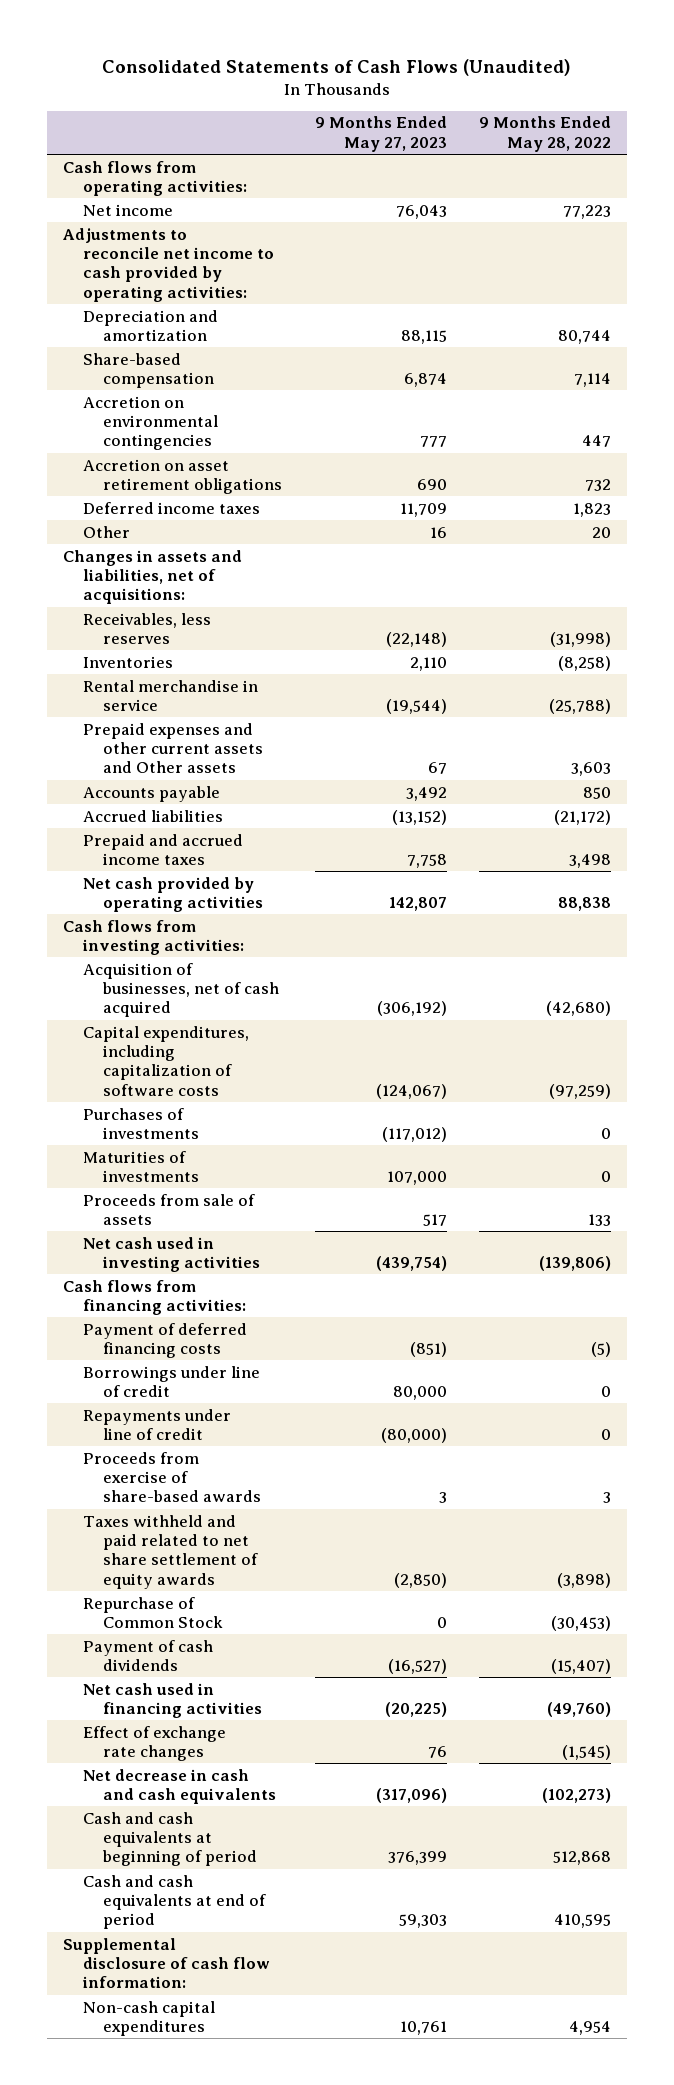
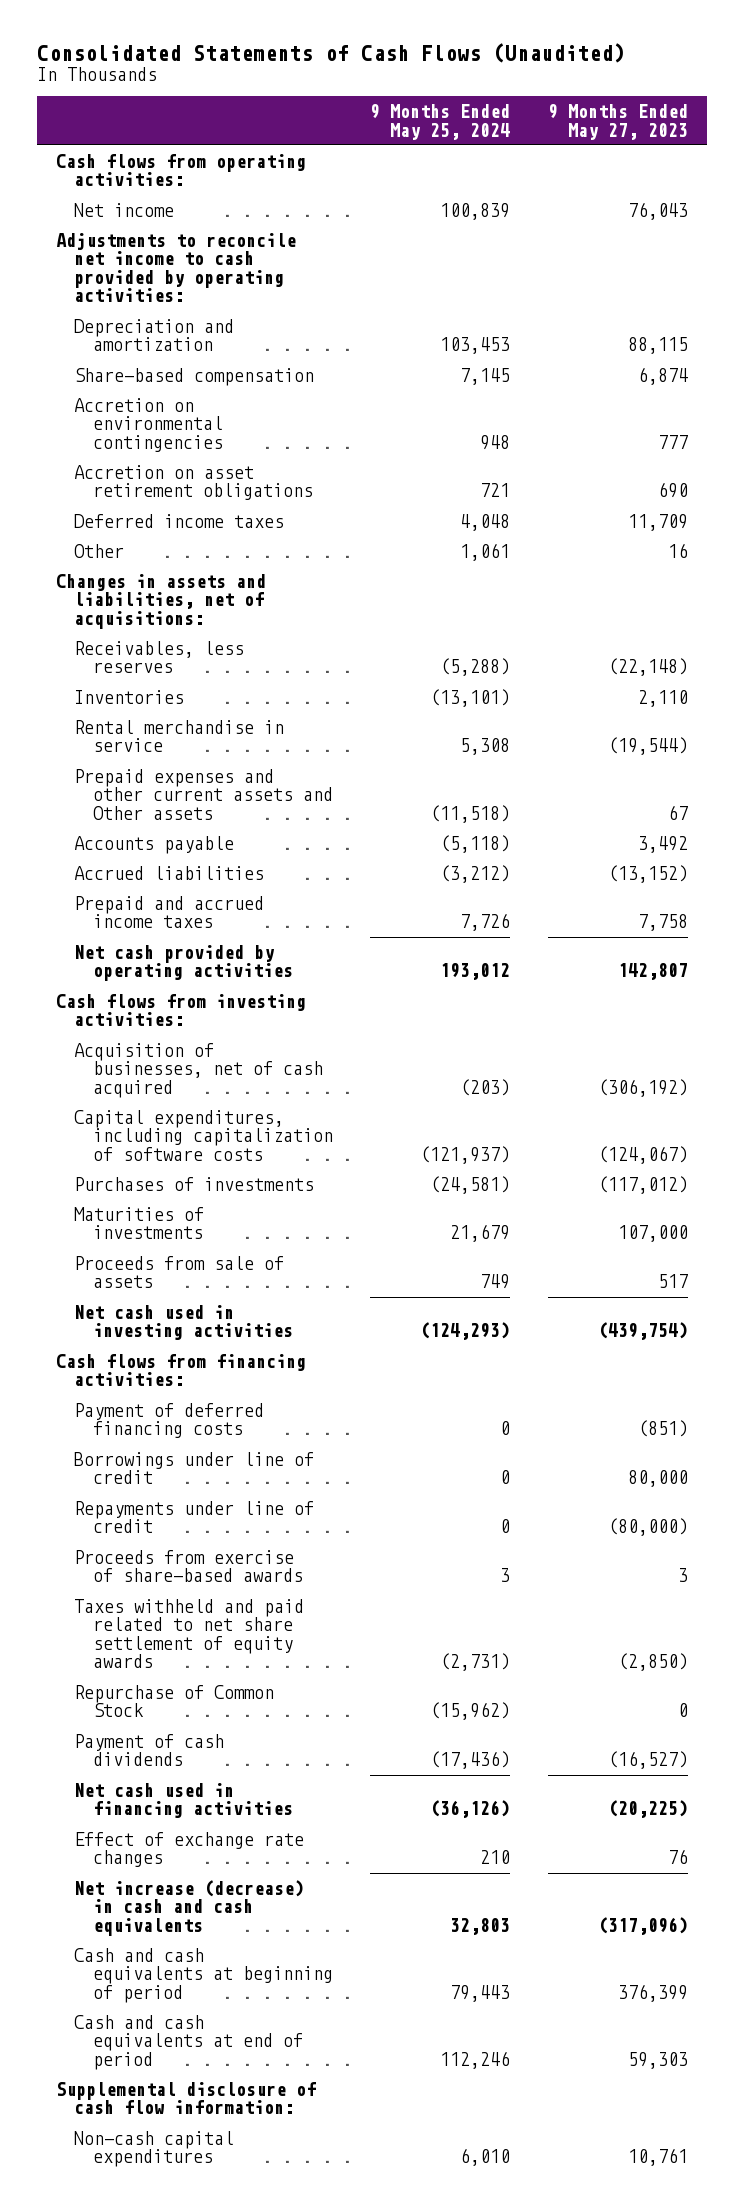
[479,116,612,152] 9 Months Ended May 28, 2022 -> none
none -> [370,104,511,140] 9 Months Ended May 25, 2024
[83,1768,277,1805] Net decrease in cash and cash equivalents -> [74,1880,305,1936] Net increase (decrease) in cash and cash equivalents

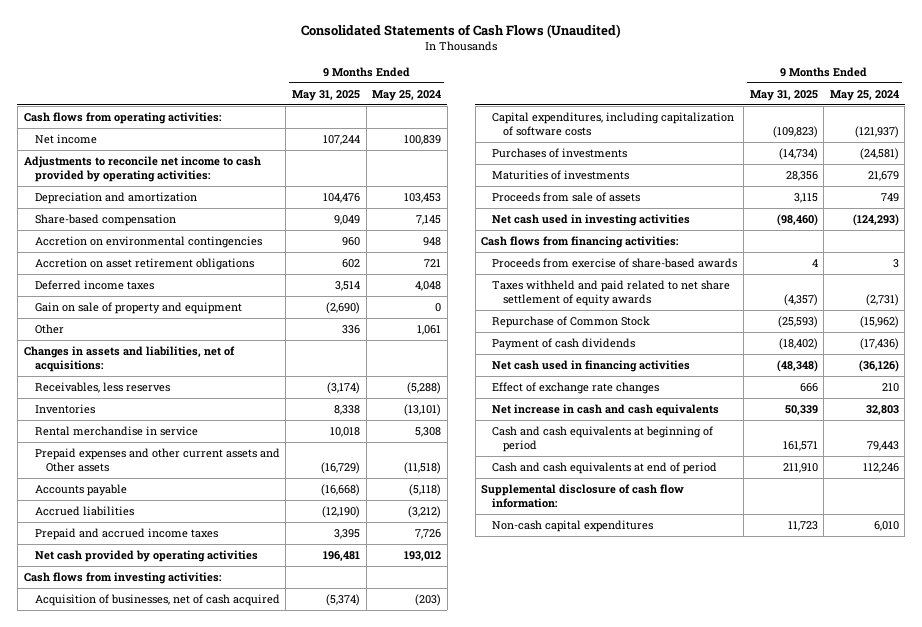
[548,104,689,140] 9 Months Ended May 27, 2023 -> none
none -> [291,89,360,101] May 31, 2025
none -> [34,301,242,314] Gain on sale of property and equipment
[74,1403,265,1439] Payment of deferred financing costs -> none
[74,1452,315,1485] Borrowings under line of credit -> none
[74,1501,315,1534] Repayments under line of credit -> none
[74,1880,305,1936] Net increase (decrease) in cash and cash equivalents -> [492,403,720,416] Net increase in cash and cash equivalents

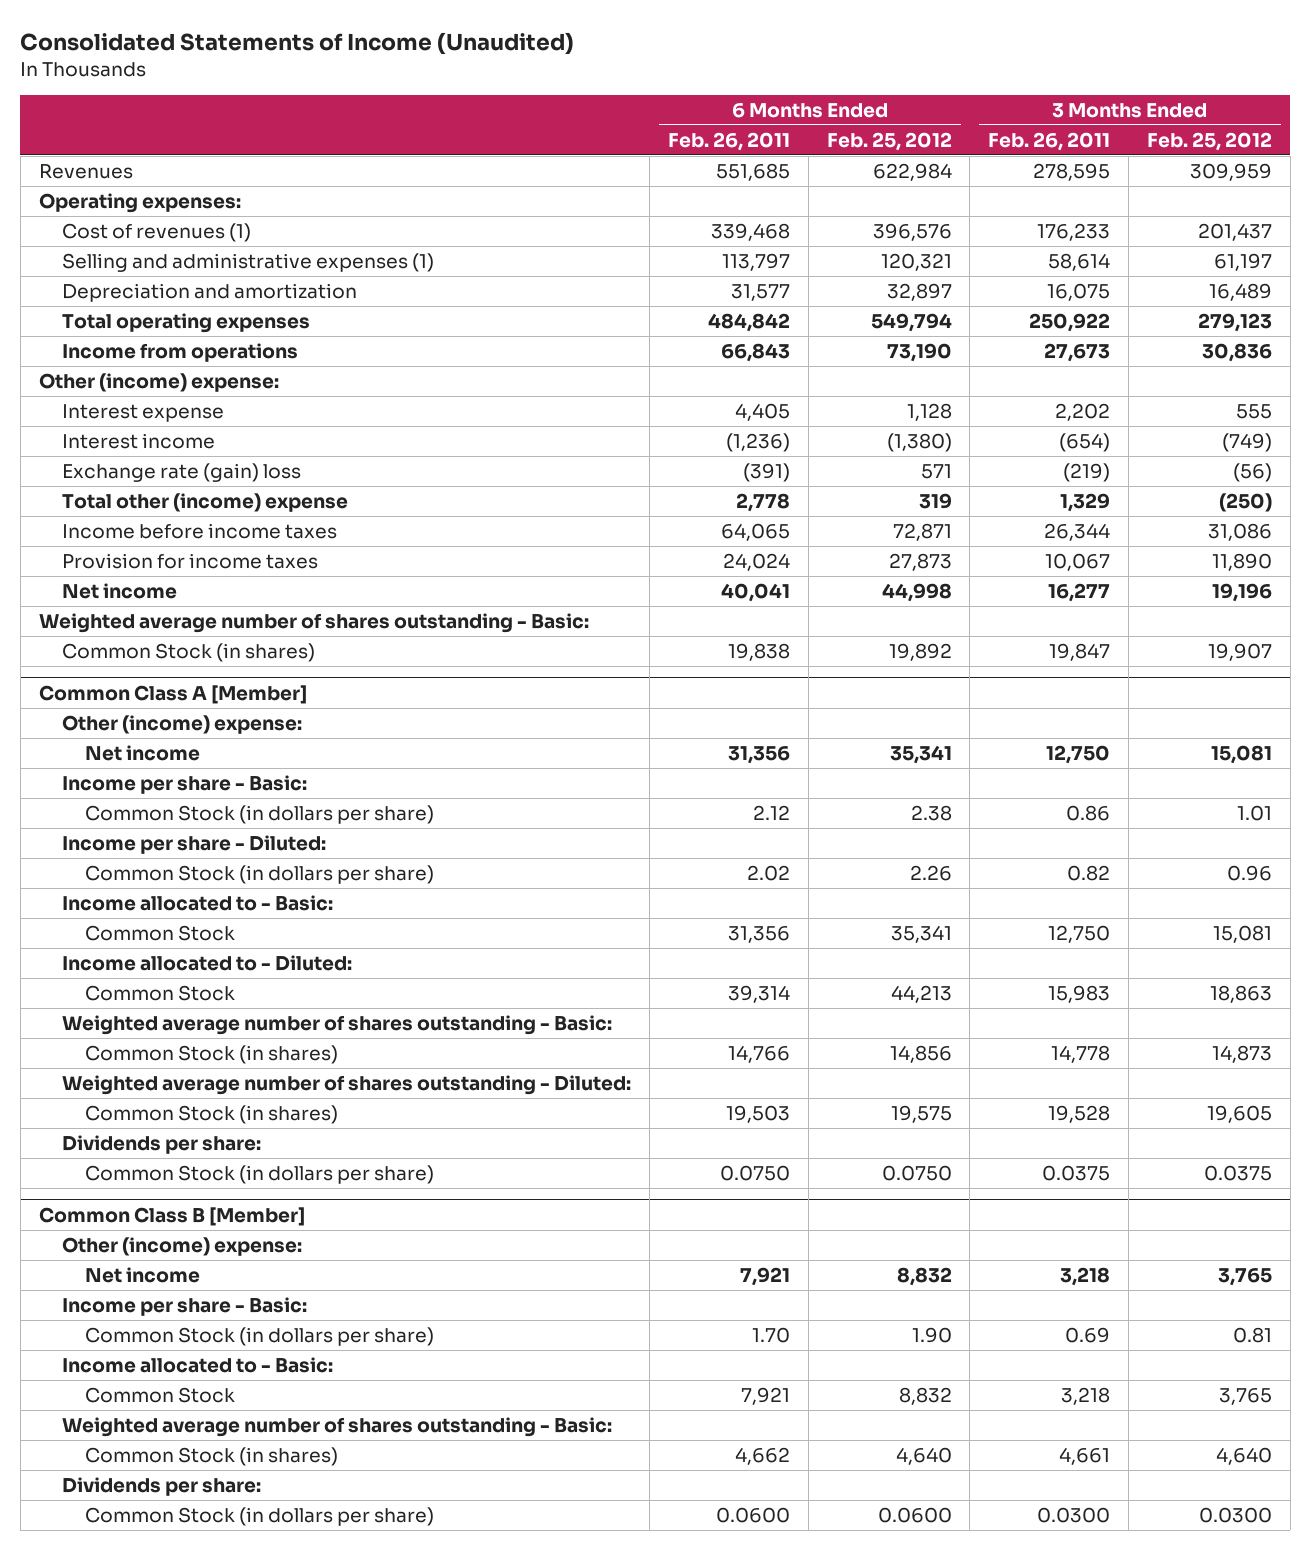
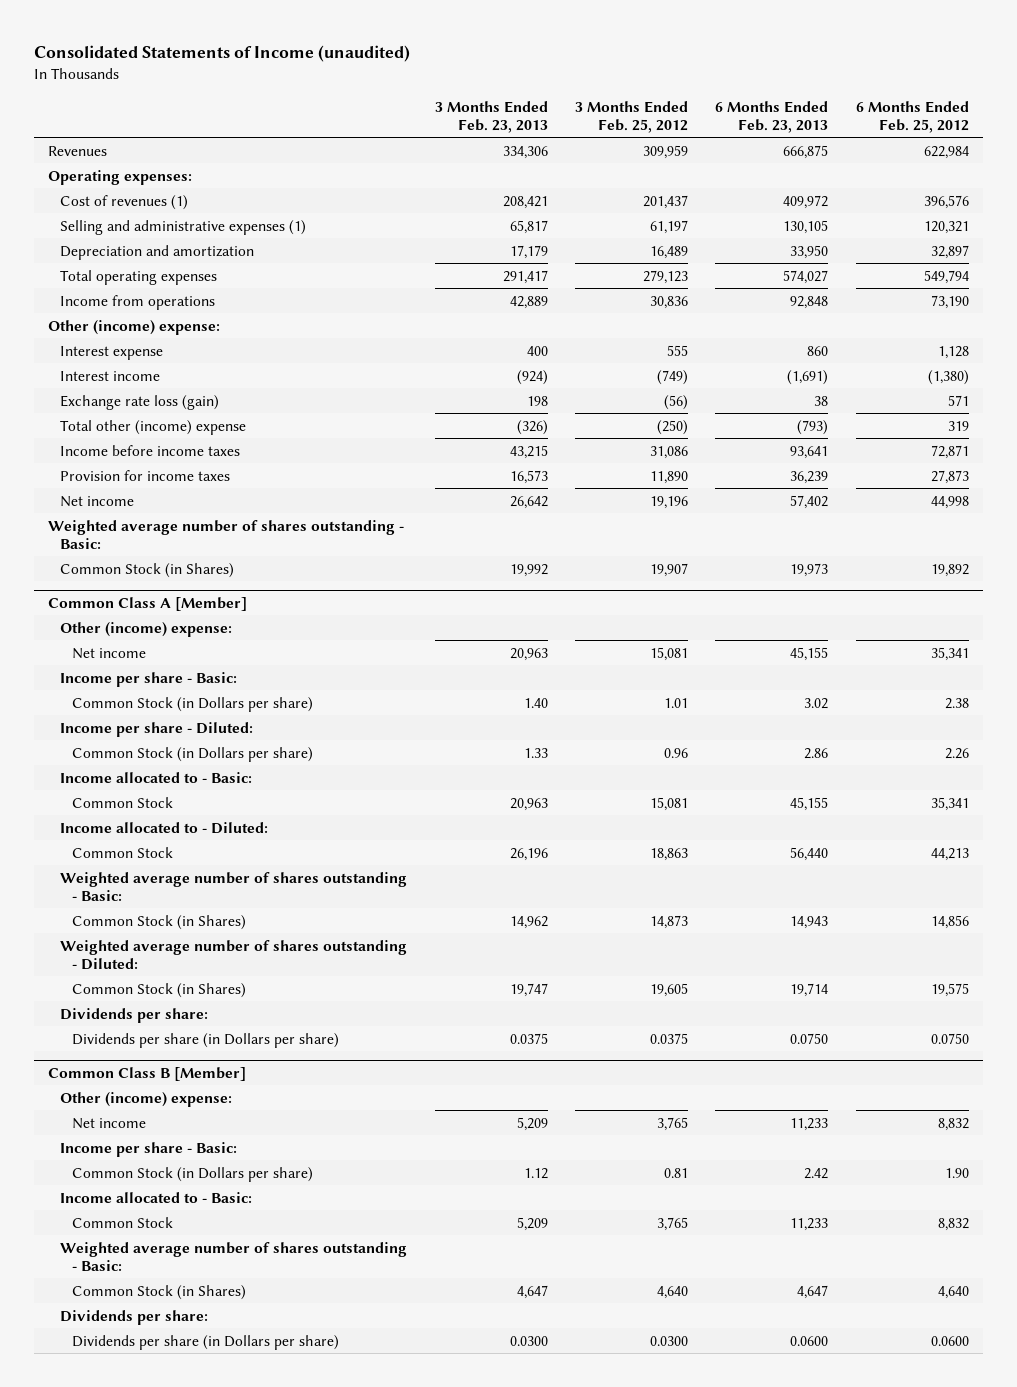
[20,31,575,55] Consolidated Statements of Income (Unaudited) -> [33,44,410,62] Consolidated Statements of Income (unaudited)
[667,131,790,151] Feb. 26, 2011 -> none
[988,131,1111,151] Feb. 26, 2011 -> none
none -> [434,100,548,133] 3 Months Ended Feb. 23, 2013
none -> [715,100,829,133] 6 Months Ended Feb. 23, 2013
[62,462,302,482] Exchange rate (gain) loss -> [60,394,220,410] Exchange rate loss (gain)
[62,642,316,662] Common Stock (in shares) -> [60,562,235,578] Common Stock (in Shares)
[85,804,435,824] Common Stock (in dollars per share) -> [72,696,314,712] Common Stock (in Dollars per share)
[85,864,435,884] Common Stock (in dollars per share) -> [72,746,314,762] Common Stock (in Dollars per share)
[85,1044,339,1064] Common Stock (in shares) -> [72,914,247,930] Common Stock (in Shares)
[85,1104,339,1124] Common Stock (in shares) -> [72,982,247,998] Common Stock (in Shares)
[85,1164,435,1184] Common Stock (in dollars per share) -> [72,1032,340,1048] Dividends per share (in Dollars per share)
[85,1326,435,1346] Common Stock (in dollars per share) -> [72,1166,314,1182] Common Stock (in Dollars per share)
[85,1446,339,1466] Common Stock (in shares) -> [72,1284,247,1300] Common Stock (in Shares)
[85,1506,435,1526] Common Stock (in dollars per share) -> [72,1334,340,1350] Dividends per share (in Dollars per share)

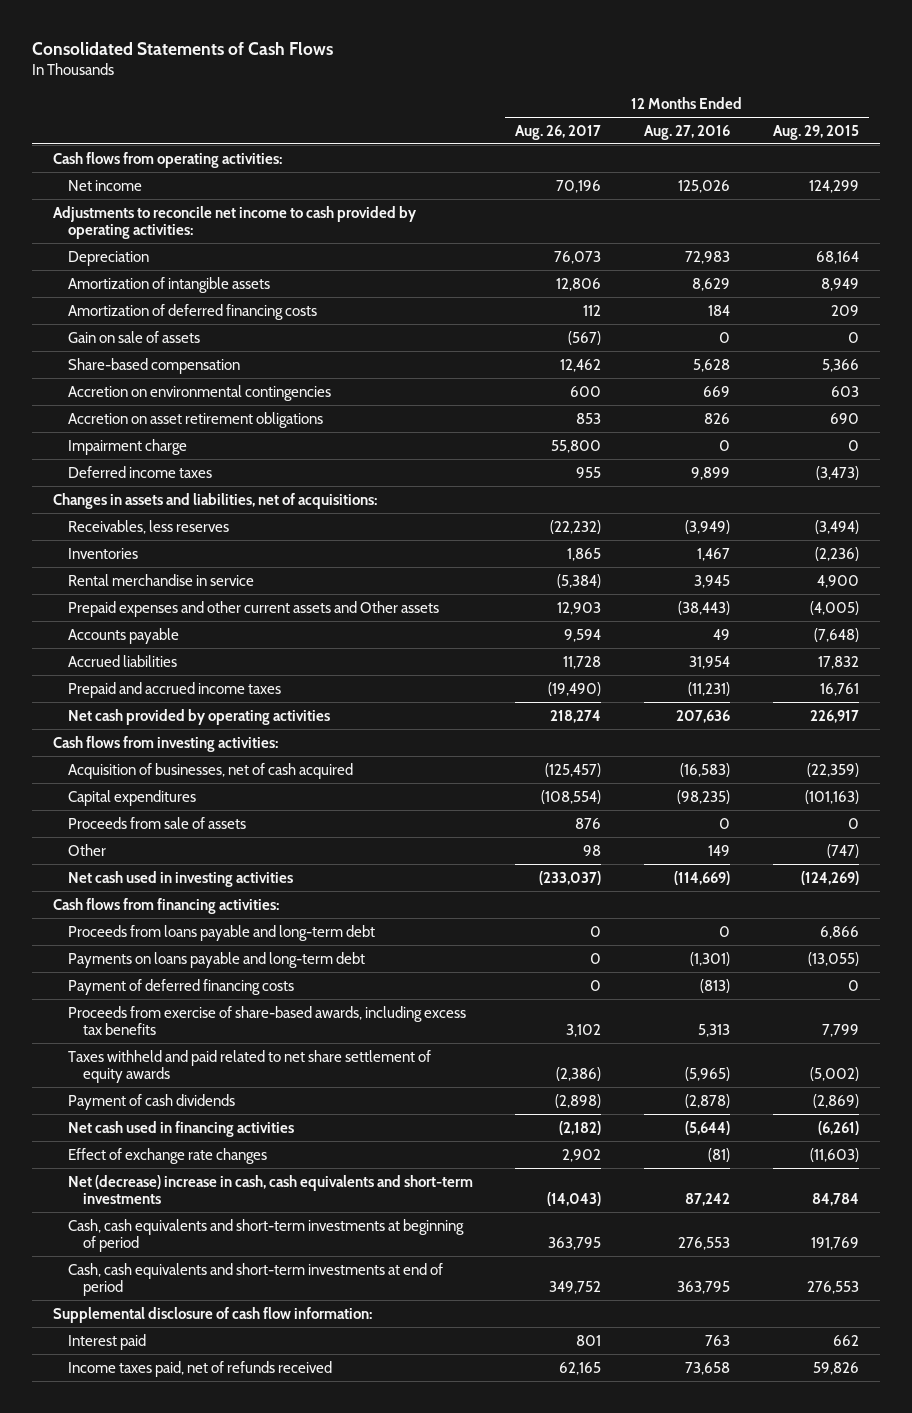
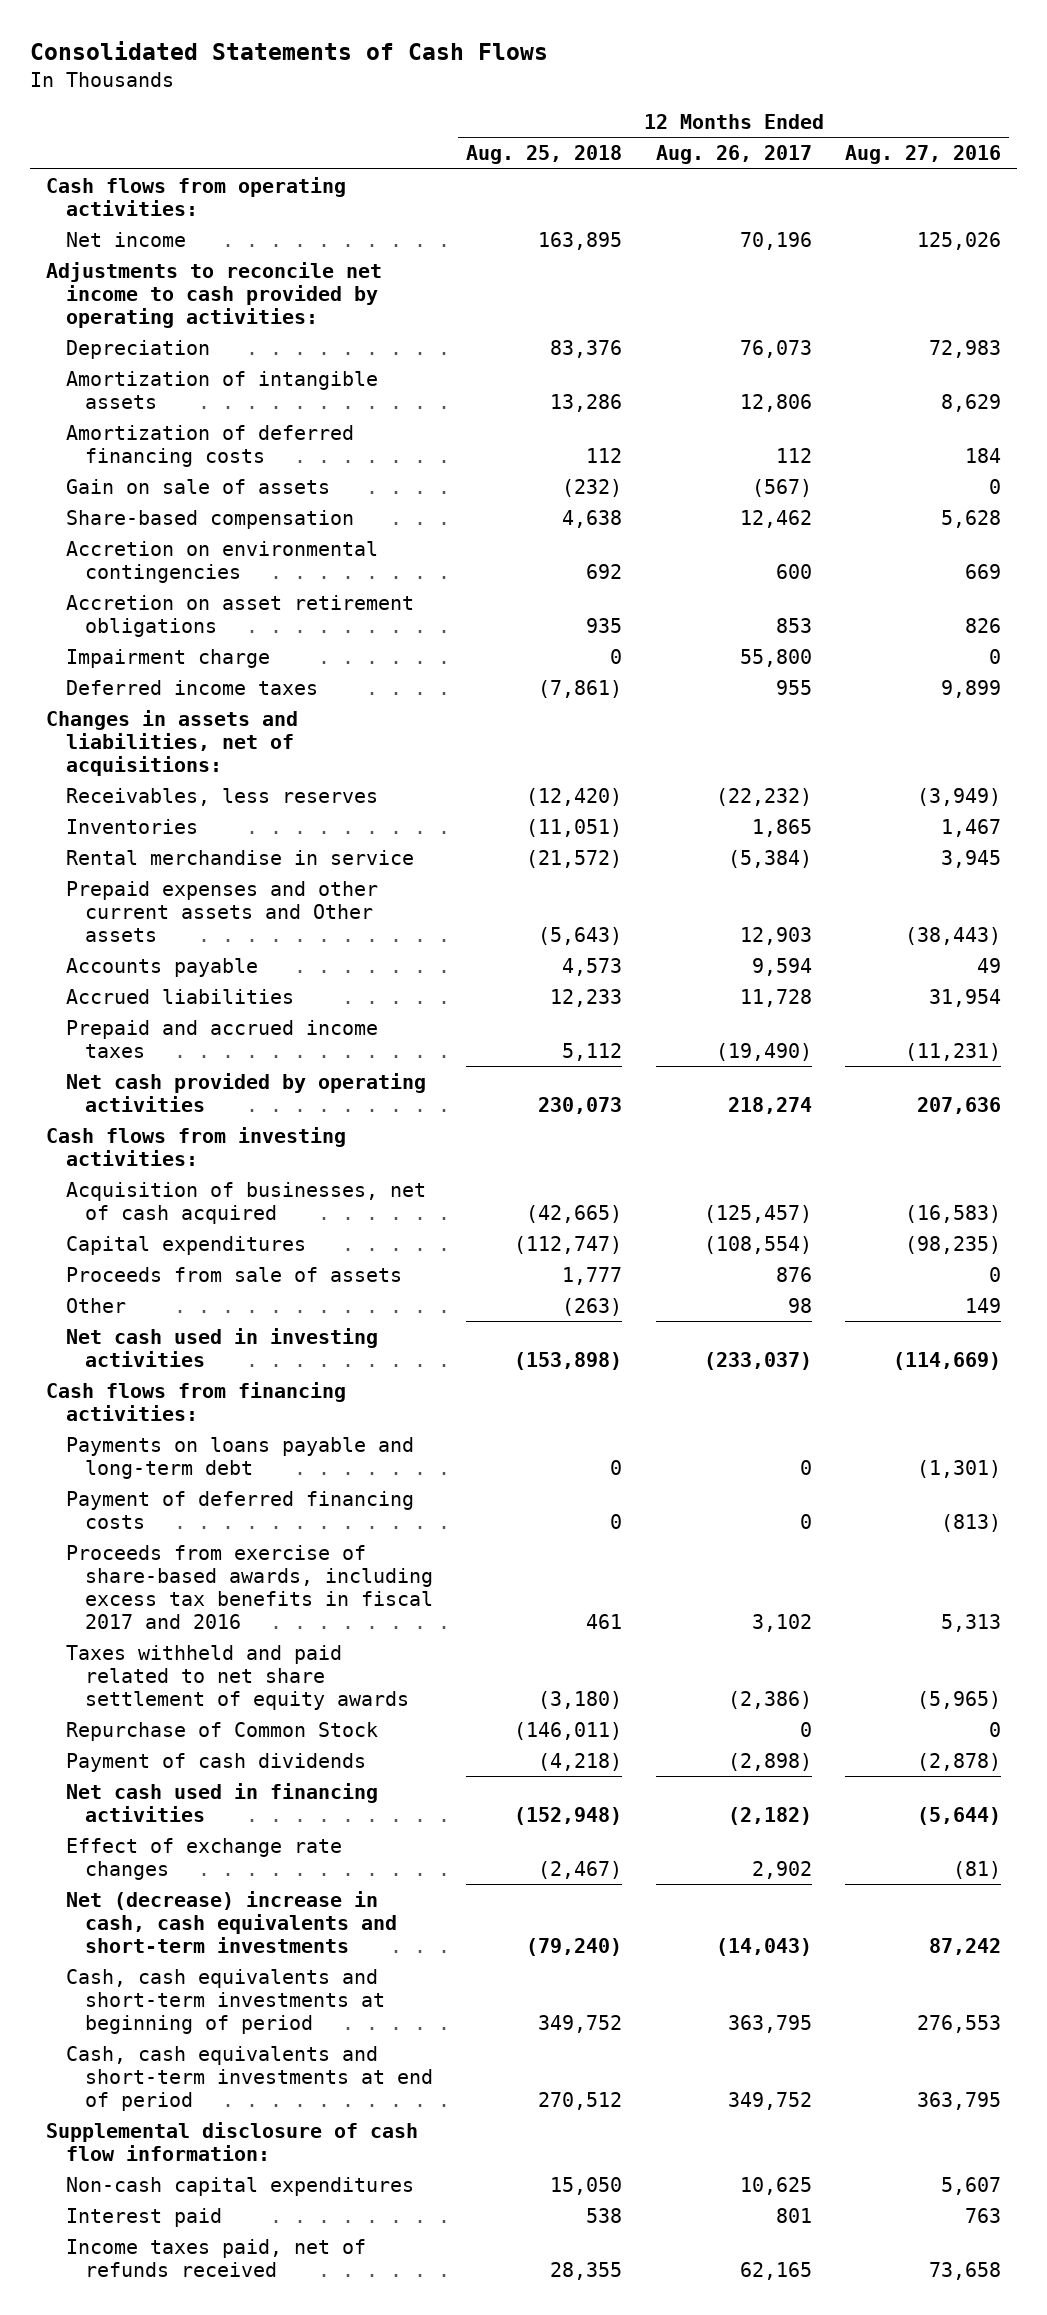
[772,124,859,140] Aug. 29, 2015 -> none
none -> [466,145,623,165] Aug. 25, 2018
[67,924,375,941] Proceeds from loans payable and long-term debt -> none
[67,1005,466,1036] Proceeds from exercise of share-based awards, including excess tax benefits -> [65,1544,434,1630] Proceeds from exercise of share-based awards, including excess tax benefits in fiscal 2017 and 2016
none -> [65,1721,378,1741] Repurchase of Common Stock
none -> [65,2176,414,2196] Non-cash capital expenditures

